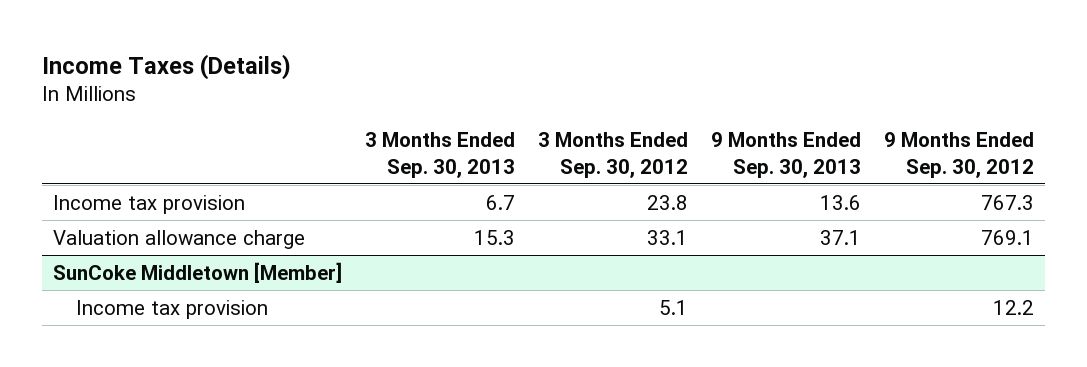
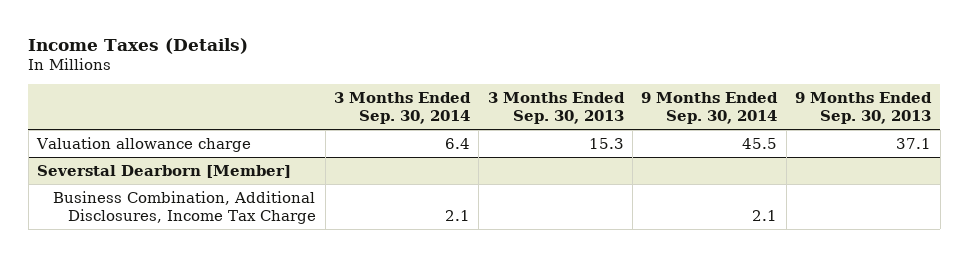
[537,131,688,178] 3 Months Ended Sep. 30, 2012 -> none
[883,131,1034,178] 9 Months Ended Sep. 30, 2012 -> none
none -> [333,91,471,124] 3 Months Ended Sep. 30, 2014
none -> [641,91,779,124] 9 Months Ended Sep. 30, 2014
[53,194,246,214] Income tax provision -> none
[53,261,343,283] SunCoke Middletown [Member] -> none
[76,299,269,319] Income tax provision -> none
none -> [37,164,292,178] Severstal Dearborn [Member]
none -> [52,190,317,224] Business Combination, Additional Disclosures, Income Tax Charge

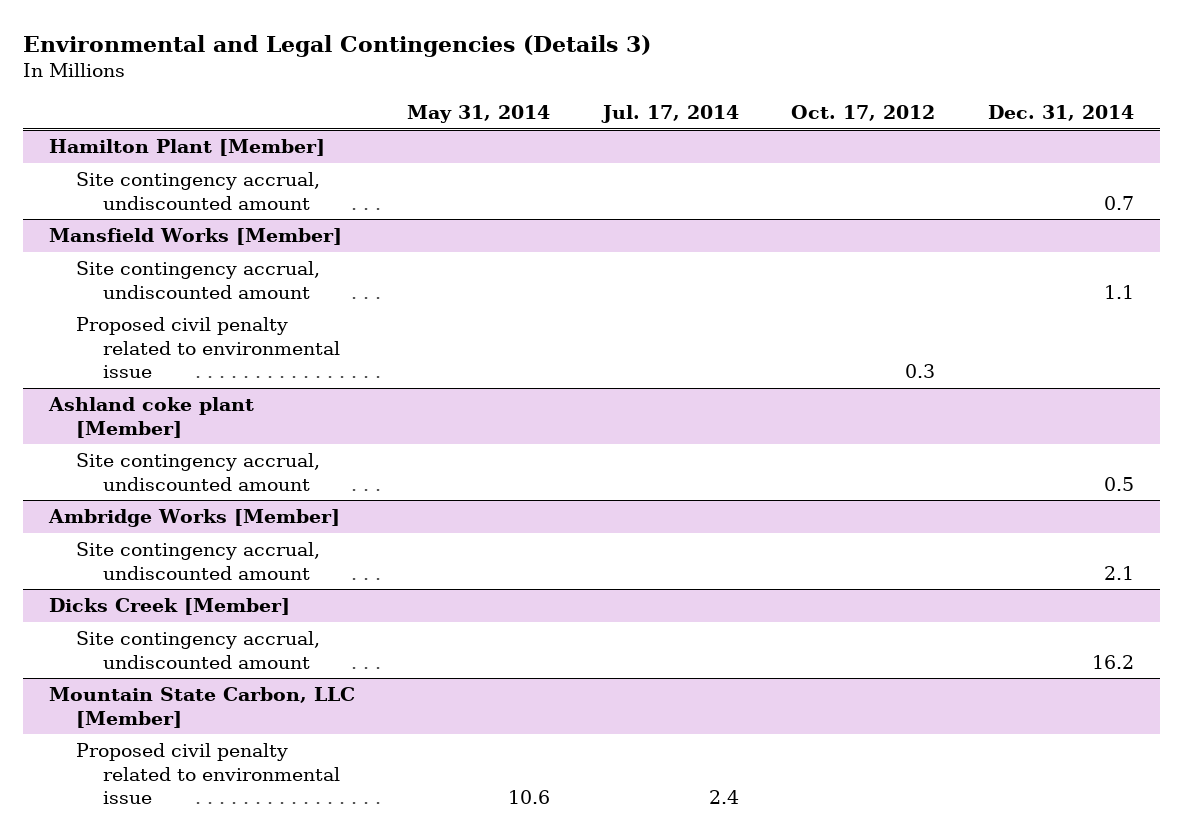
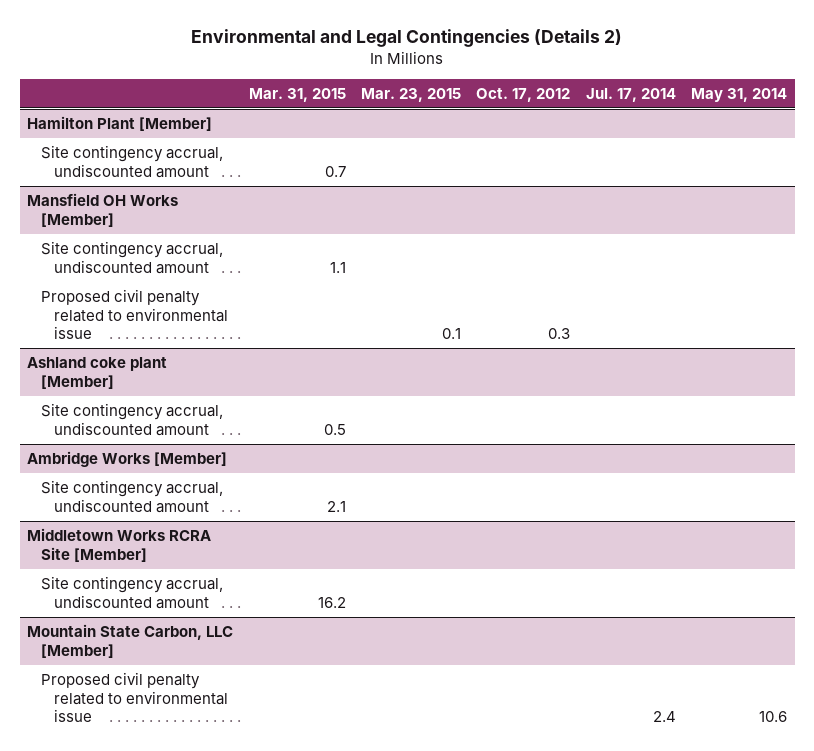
[22,34,651,57] Environmental and Legal Contingencies (Details 3) -> [191,29,623,48] Environmental and Legal Contingencies (Details 2)
[987,105,1134,122] Dec. 31, 2014 -> none
none -> [248,87,346,102] Mar. 31, 2015
none -> [361,87,462,102] Mar. 23, 2015
[48,228,342,246] Mansfield Works [Member] -> [27,192,179,227] Mansfield OH Works [Member]
[48,598,290,616] Dicks Creek [Member] -> none
[75,631,320,669] Site contingency accrual, undiscounted amount -> none
none -> [27,527,212,562] Middletown Works RCRA Site [Member]
none -> [40,575,223,609] Site contingency accrual, undiscounted amount

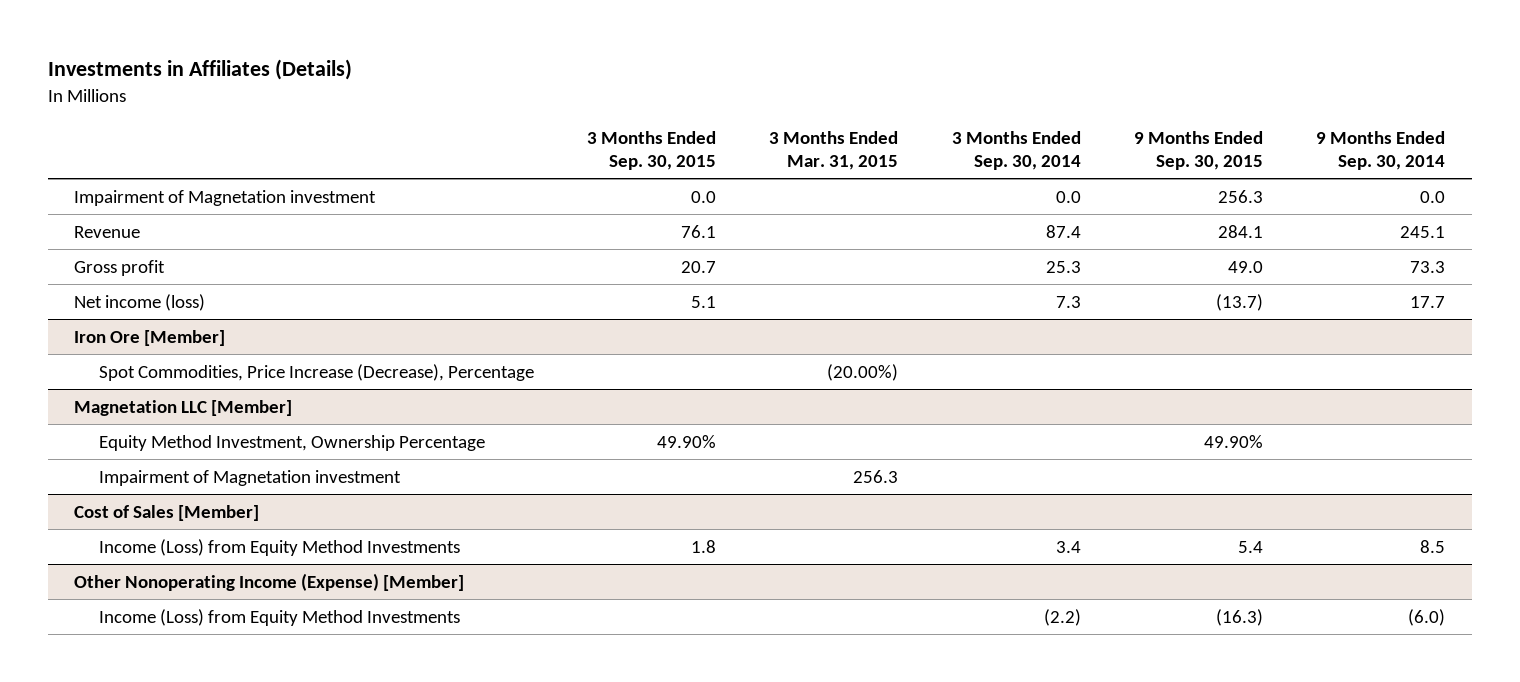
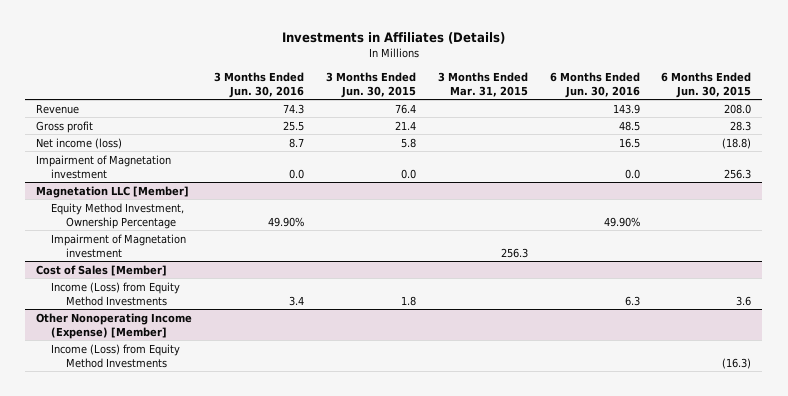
[586,130,716,170] 3 Months Ended Sep. 30, 2015 -> none
[951,130,1081,170] 3 Months Ended Sep. 30, 2014 -> none
[1133,130,1263,170] 9 Months Ended Sep. 30, 2015 -> none
[1316,130,1446,170] 9 Months Ended Sep. 30, 2014 -> none
none -> [214,71,305,98] 3 Months Ended Jun. 30, 2016
none -> [325,71,416,98] 3 Months Ended Jun. 30, 2015
none -> [549,71,640,98] 6 Months Ended Jun. 30, 2016
none -> [661,71,752,98] 6 Months Ended Jun. 30, 2015
[74,329,226,346] Iron Ore [Member] -> none
[98,363,534,381] Spot Commodities, Price Increase (Decrease), Percentage -> none
[74,189,377,206] Impairment of Magnetation investment -> [36,154,172,179] Impairment of Magnetation investment

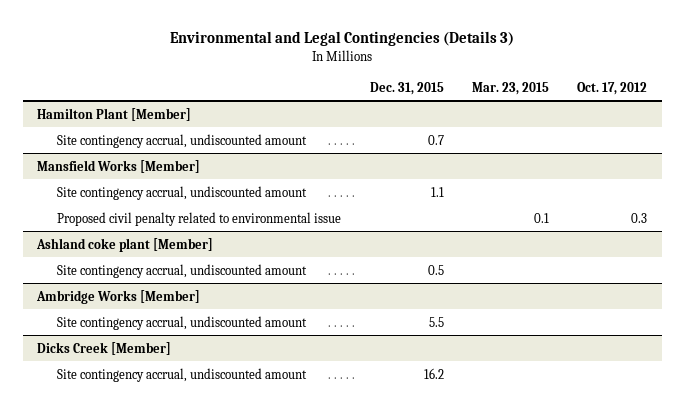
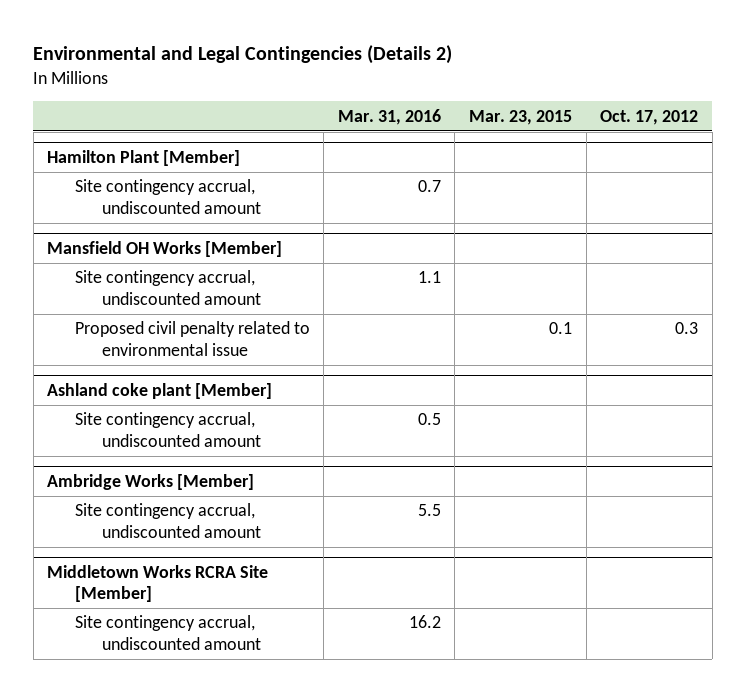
[170,31,515,47] Environmental and Legal Contingencies (Details 3) -> [33,45,453,65] Environmental and Legal Contingencies (Details 2)
[369,81,444,95] Dec. 31, 2015 -> none
none -> [337,108,441,125] Mar. 31, 2016
[36,159,200,173] Mansfield Works [Member] -> [47,241,283,258] Mansfield OH Works [Member]
[36,341,171,355] Dicks Creek [Member] -> none
[57,367,308,382] Site contingency accrual, undiscounted amount -> none
none -> [47,565,269,603] Middletown Works RCRA Site [Member]
none -> [74,615,261,650] Site contingency accrual, undiscounted amount

